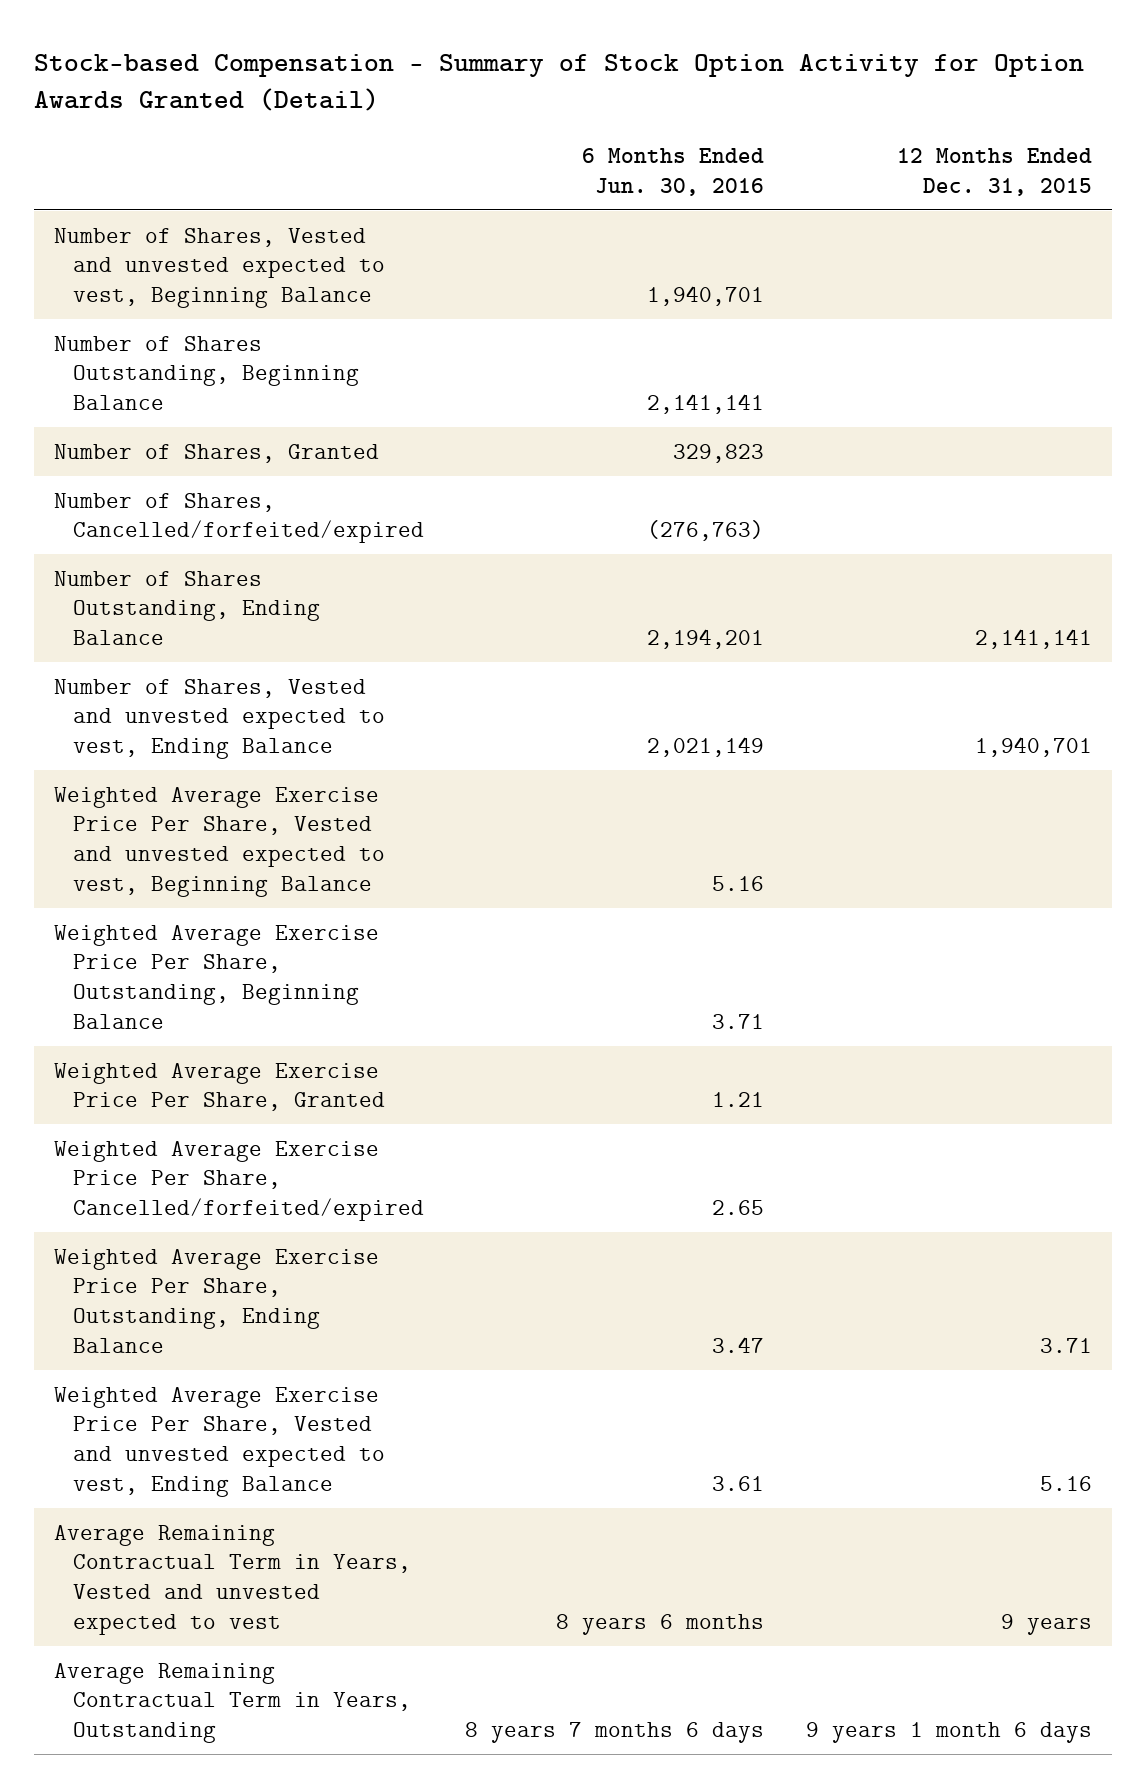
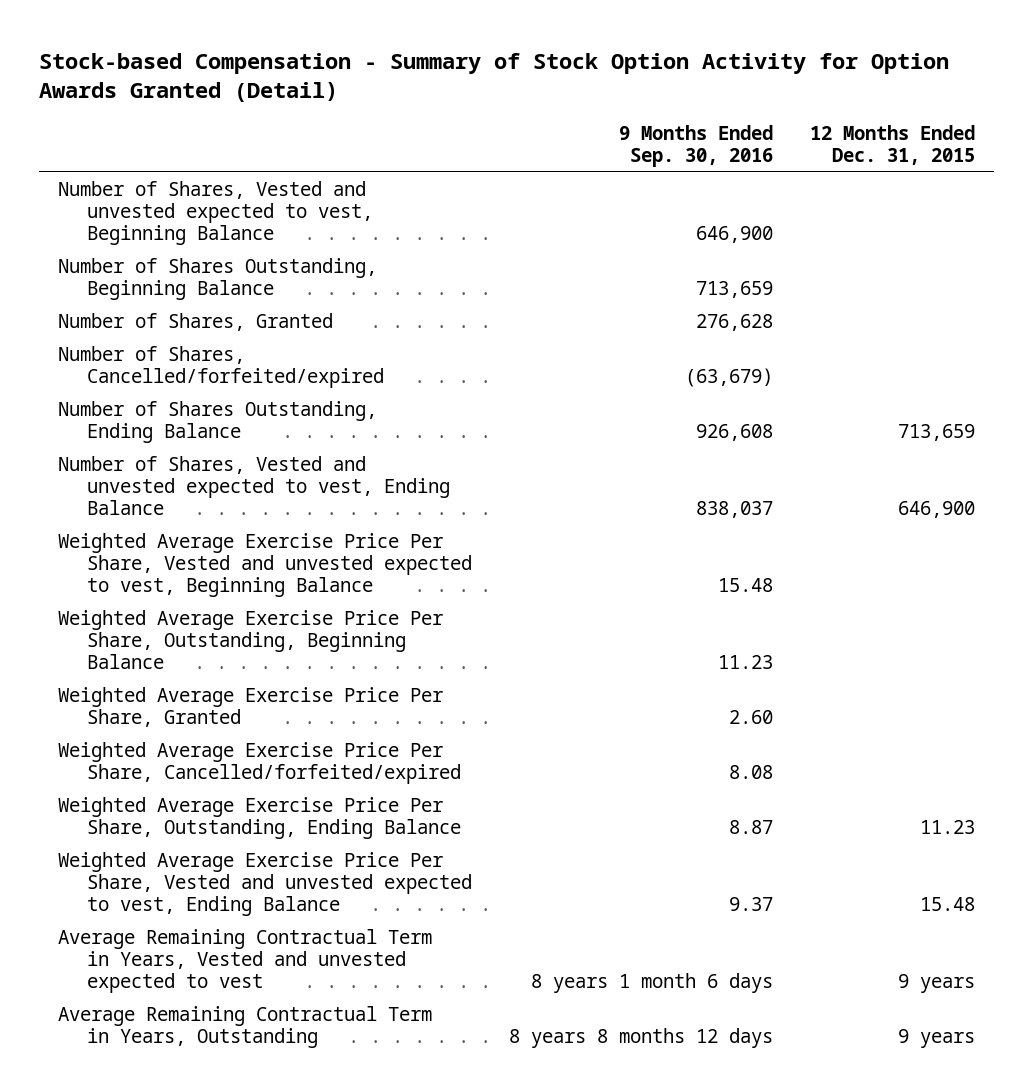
[582,148,765,196] 6 Months Ended Jun. 30, 2016 -> none
none -> [619,125,774,168] 9 Months Ended Sep. 30, 2016
[974,628,1092,649] 2,141,141 -> [898,424,976,442] 713,659
[974,736,1092,757] 1,940,701 -> [898,500,976,518] 646,900
[1039,1337,1092,1353] 3.71 -> [920,820,976,835] 11.23
[1039,1475,1092,1491] 5.16 -> [920,896,976,911] 15.48
[805,1721,1092,1743] 9 years 1 month 6 days -> [898,1029,976,1049] 9 years

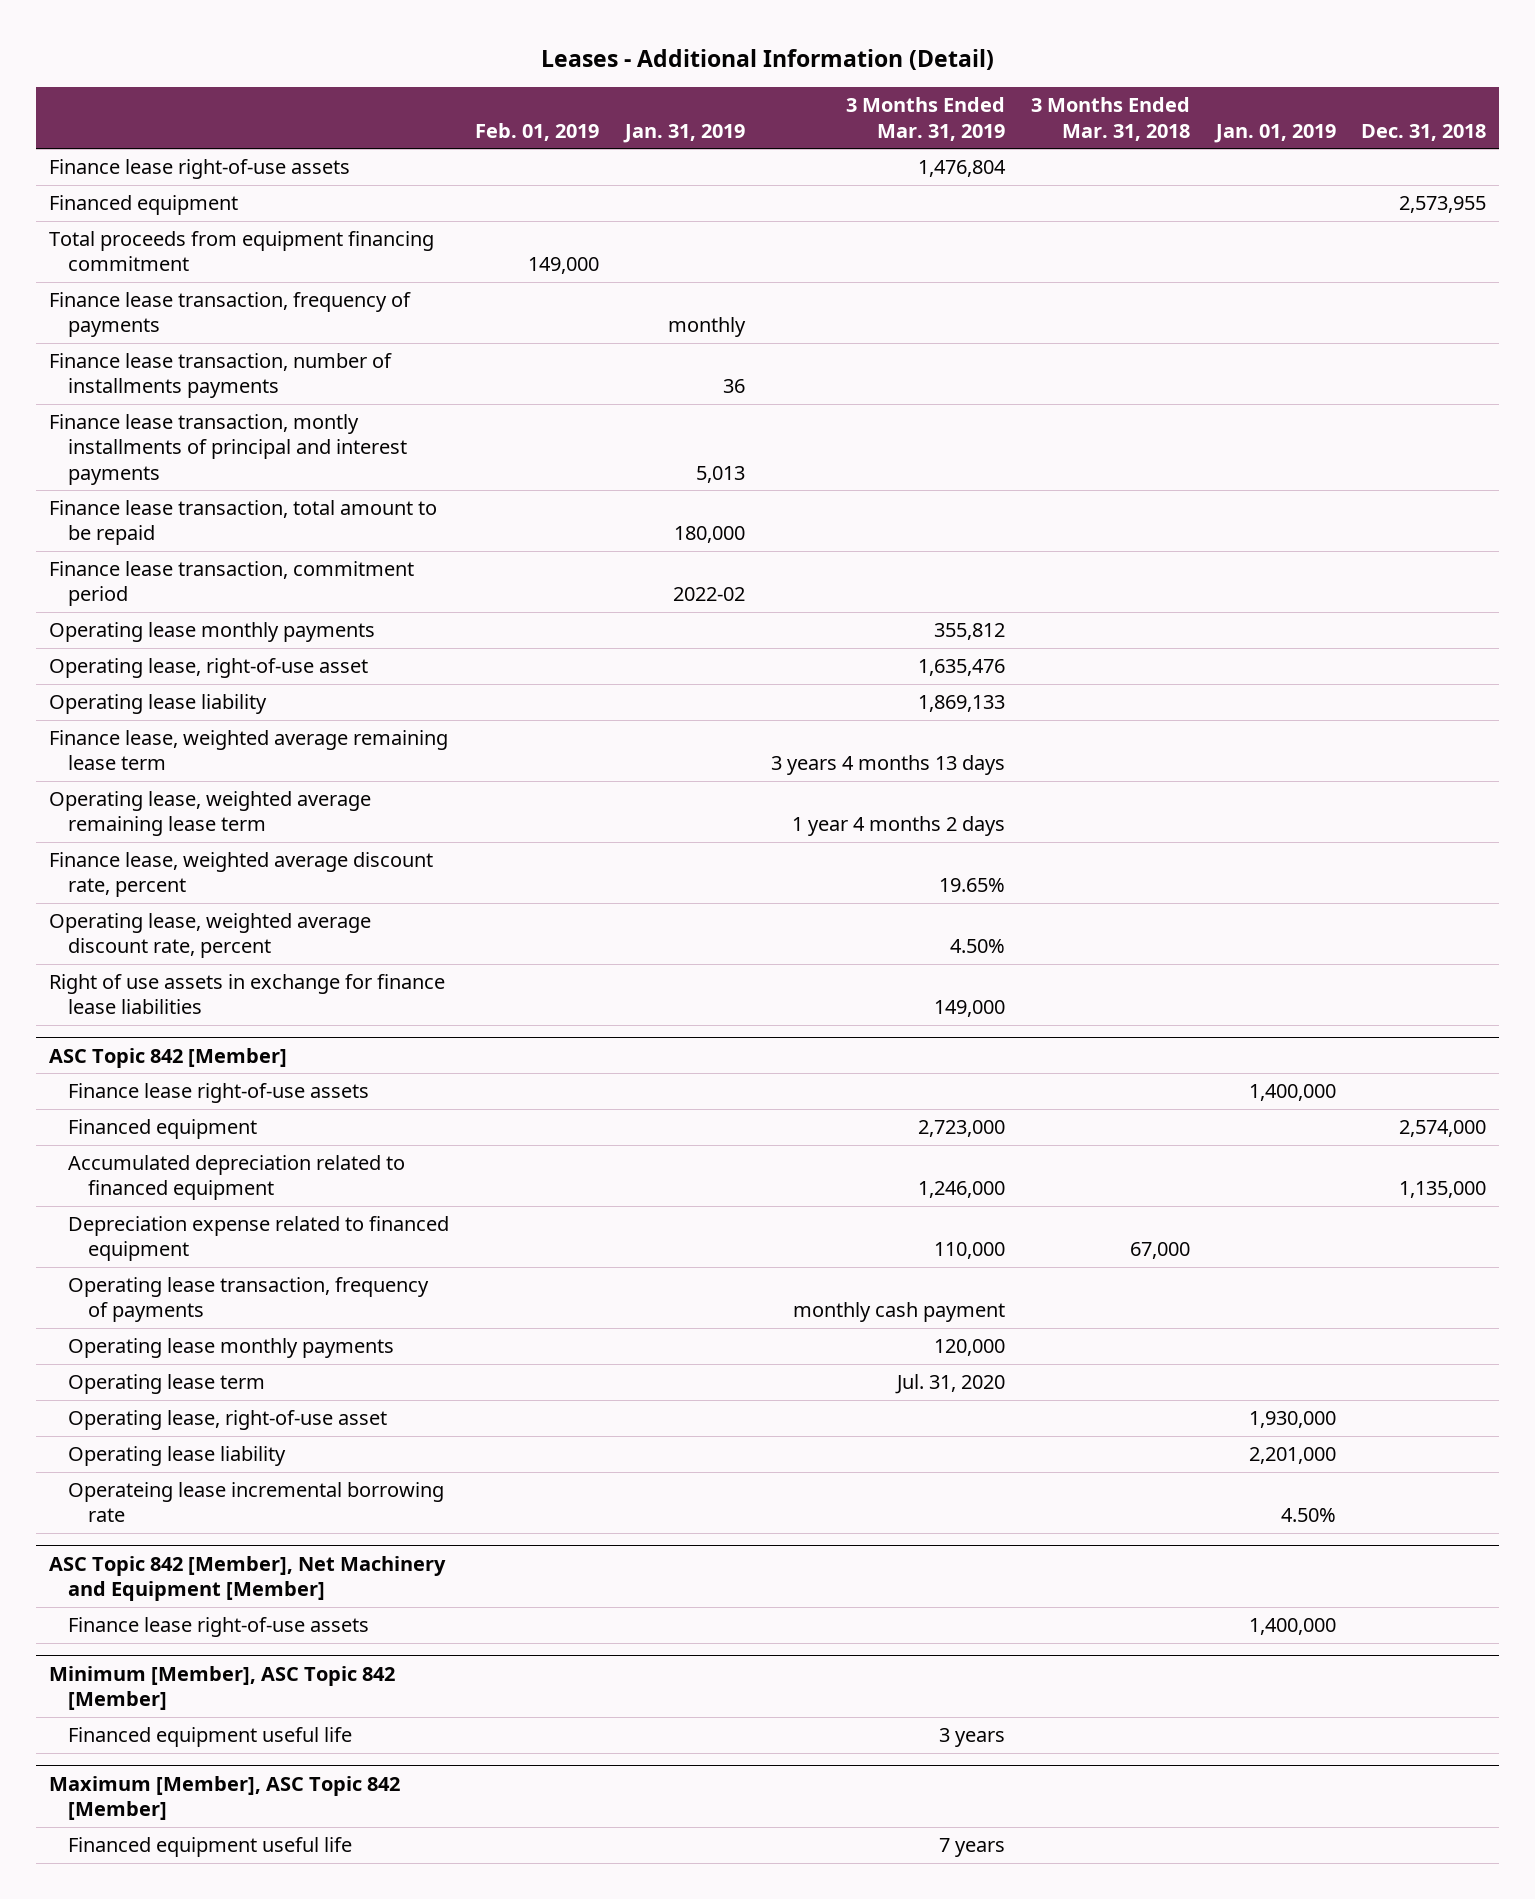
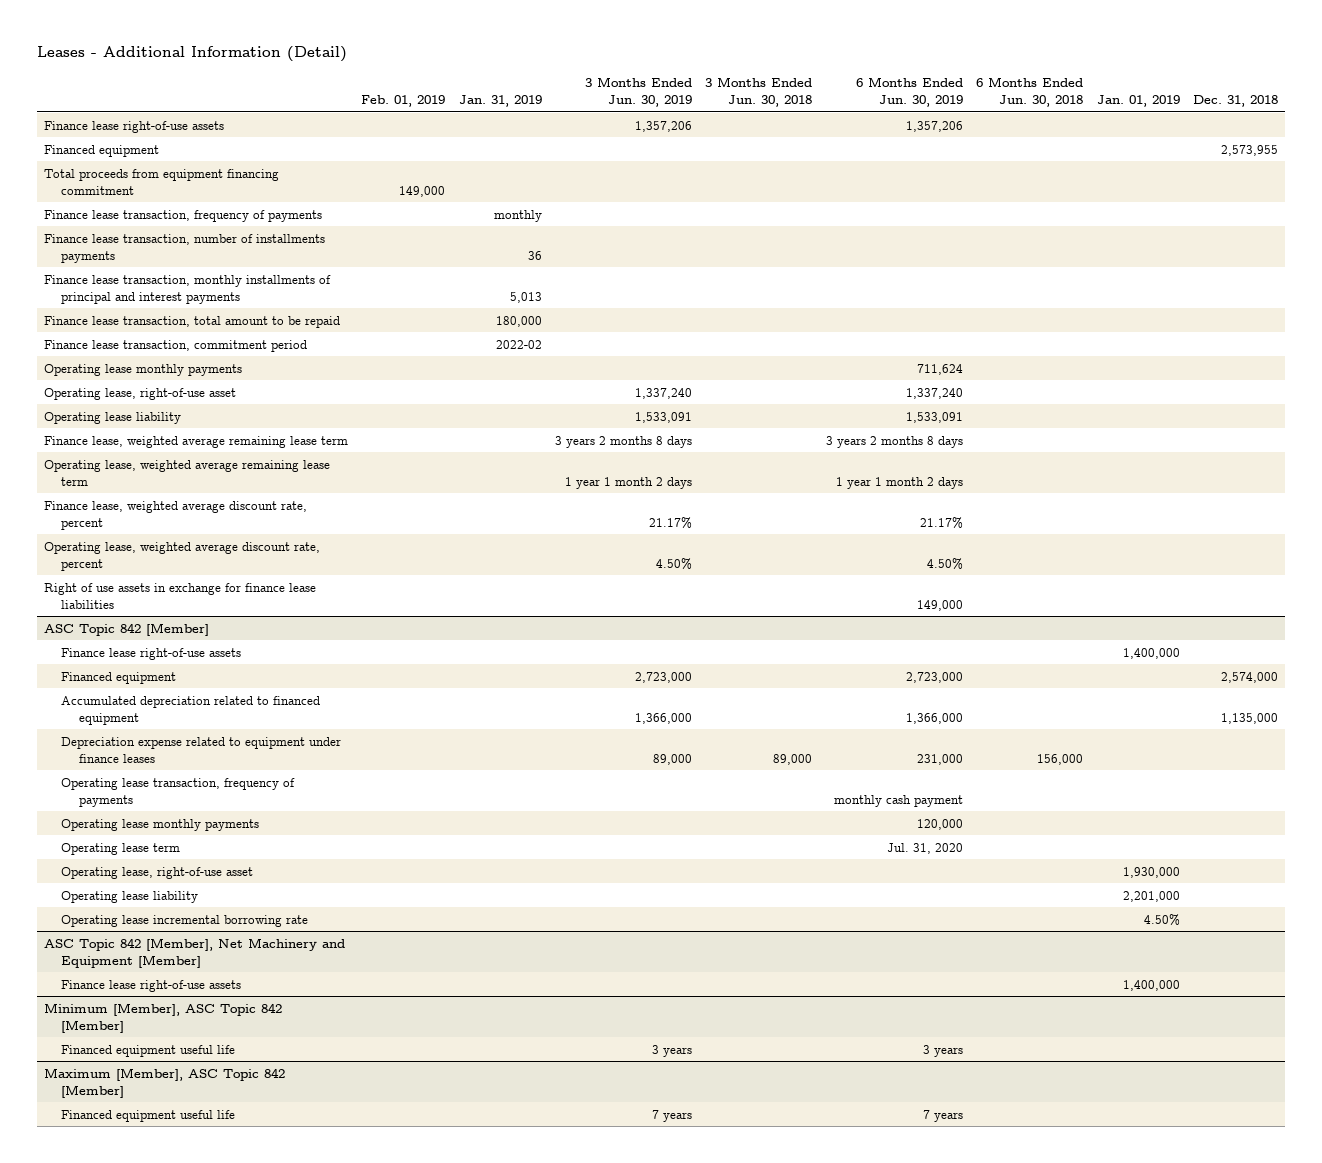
[845,97,1005,141] 3 Months Ended Mar. 31, 2019 -> none
[1030,97,1190,141] 3 Months Ended Mar. 31, 2018 -> none
none -> [584,77,692,108] 3 Months Ended Jun. 30, 2019
none -> [705,77,813,108] 3 Months Ended Jun. 30, 2018
none -> [855,77,963,108] 6 Months Ended Jun. 30, 2019
none -> [976,77,1084,108] 6 Months Ended Jun. 30, 2018
[48,414,408,485] Finance lease transaction, montly installments of principal and interest payments -> [43,274,331,304] Finance lease transaction, monthly installments of principal and interest payments
[68,1216,450,1262] Depreciation expense related to financed equipment -> [61,736,342,763] Depreciation expense related to equipment under finance leases
[68,1482,445,1523] Operateing lease incremental borrowing rate -> [61,914,309,927] Operating lease incremental borrowing rate

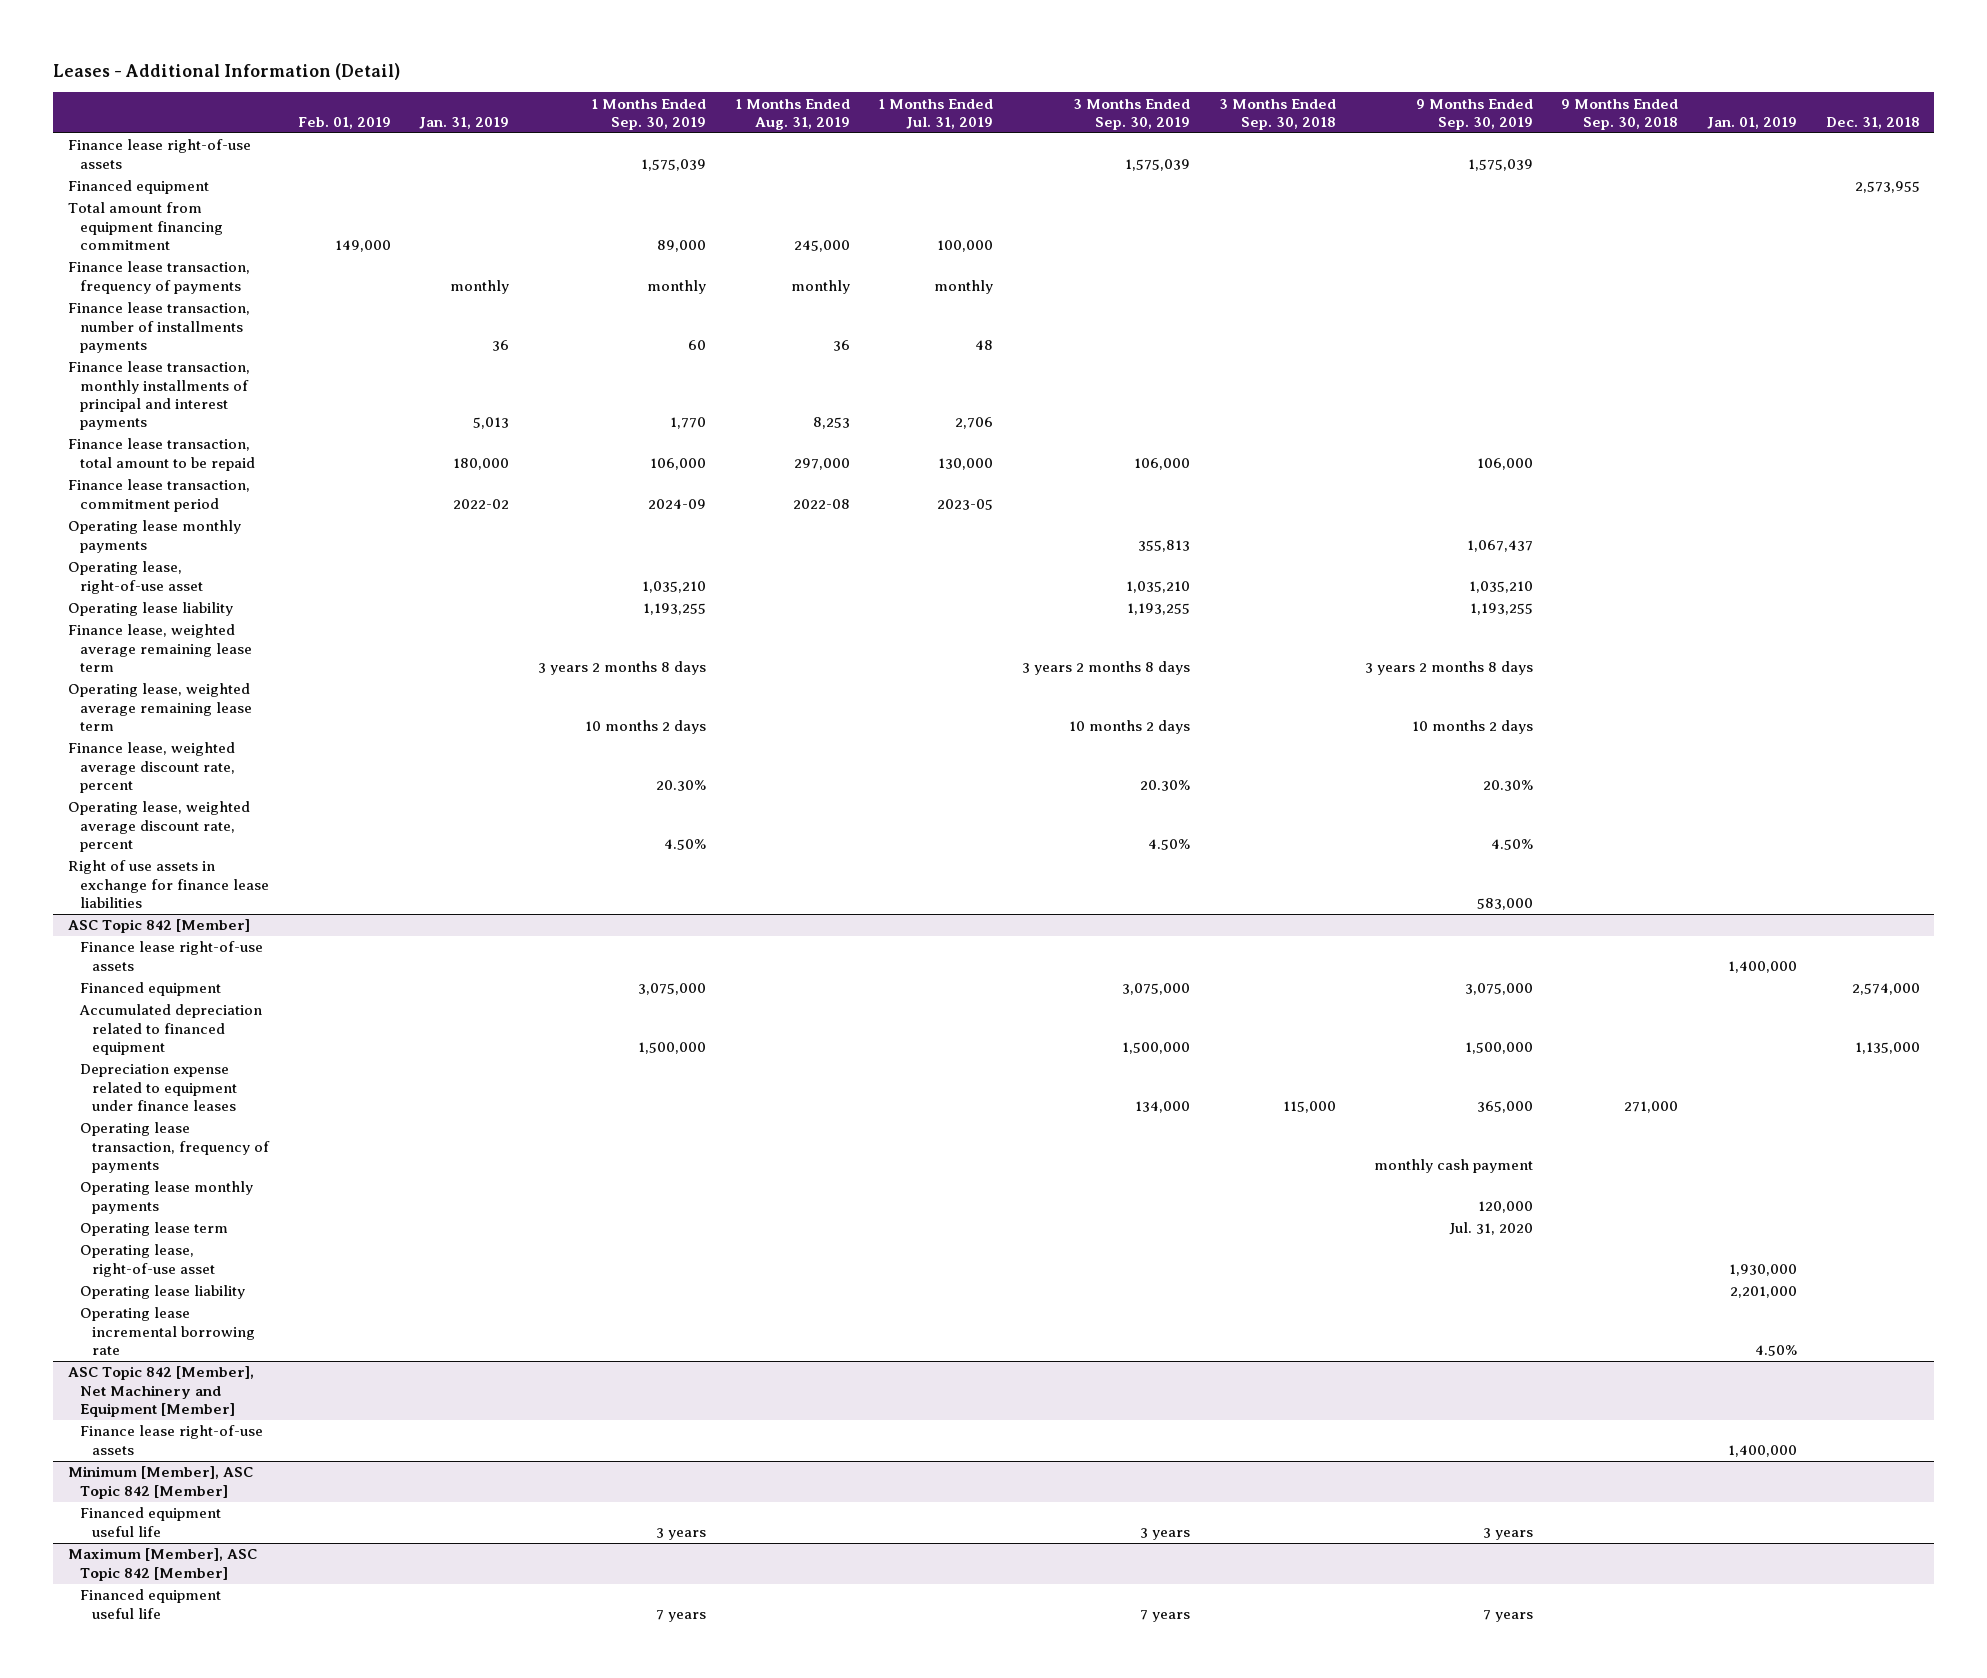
[584,77,692,108] 3 Months Ended Jun. 30, 2019 -> none
[705,77,813,108] 3 Months Ended Jun. 30, 2018 -> none
[855,77,963,108] 6 Months Ended Jun. 30, 2019 -> none
[976,77,1084,108] 6 Months Ended Jun. 30, 2018 -> none
none -> [590,98,706,130] 1 Months Ended Sep. 30, 2019
none -> [734,98,850,130] 1 Months Ended Aug. 31, 2019
none -> [878,98,994,129] 1 Months Ended Jul. 31, 2019
none -> [1073,98,1191,130] 3 Months Ended Sep. 30, 2019
none -> [1218,98,1336,130] 3 Months Ended Sep. 30, 2018
none -> [1415,98,1533,130] 9 Months Ended Sep. 30, 2019
none -> [1561,98,1679,130] 9 Months Ended Sep. 30, 2018
[43,168,279,195] Total proceeds from equipment financing commitment -> [67,202,223,250] Total amount from equipment financing commitment

